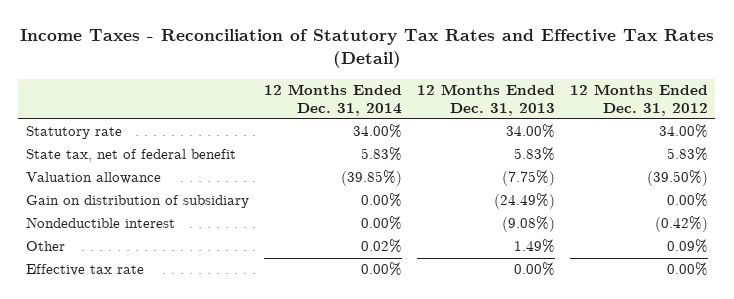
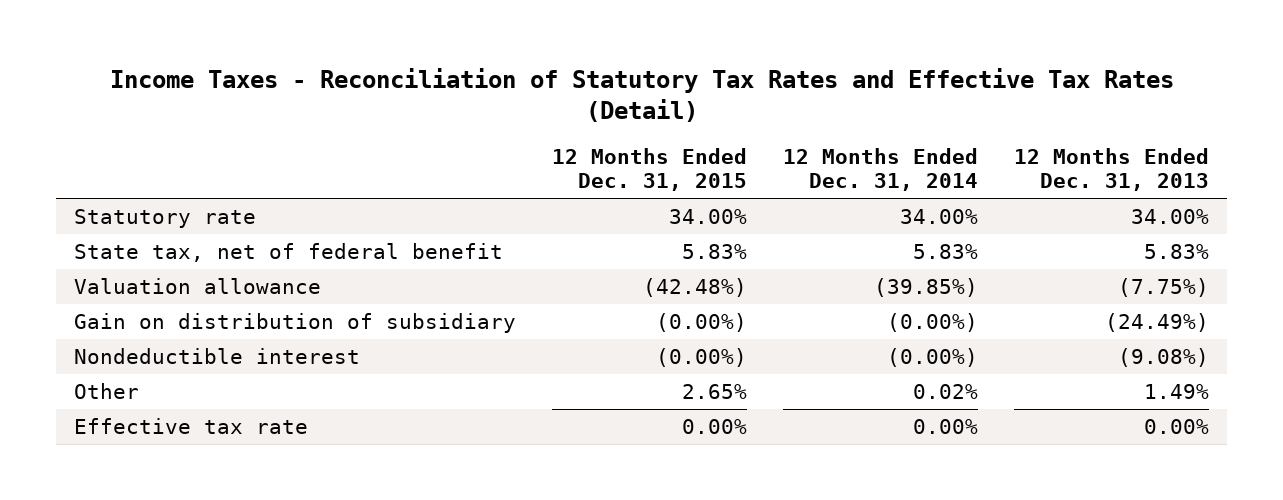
[569,84,708,116] 12 Months Ended Dec. 31, 2012 -> none
none -> [552,148,748,192] 12 Months Ended Dec. 31, 2015
[360,193,402,208] 0.00% -> [887,312,979,332] (0.00%)
[360,216,402,231] 0.00% -> [887,347,979,367] (0.00%)

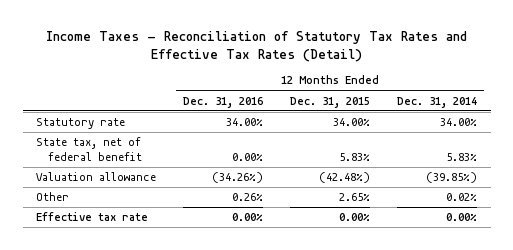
[1014,148,1210,192] 12 Months Ended Dec. 31, 2013 -> none
none -> [183,96,264,108] Dec. 31, 2016
[74,312,517,333] Gain on distribution of subsidiary -> none
[74,347,361,364] Nondeductible interest -> none

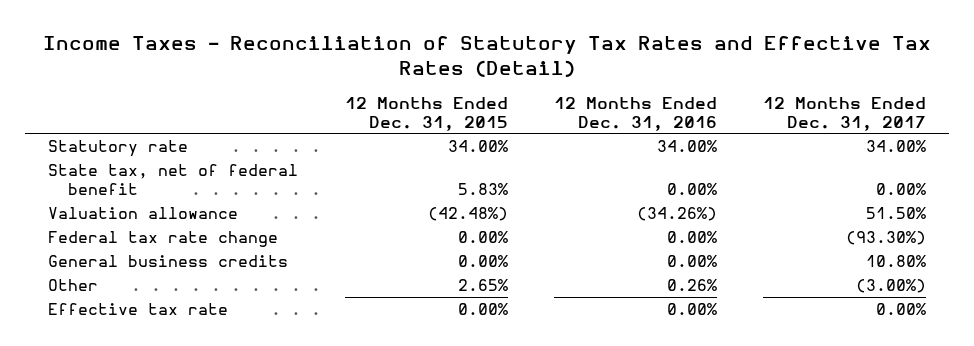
[397,96,478,108] Dec. 31, 2014 -> none
none -> [762,96,926,131] 12 Months Ended Dec. 31, 2017
none -> [48,230,279,247] Federal tax rate change
none -> [48,254,289,267] General business credits

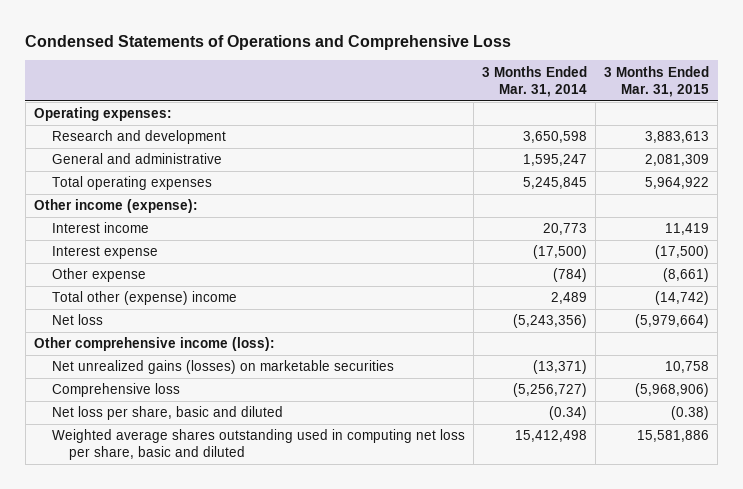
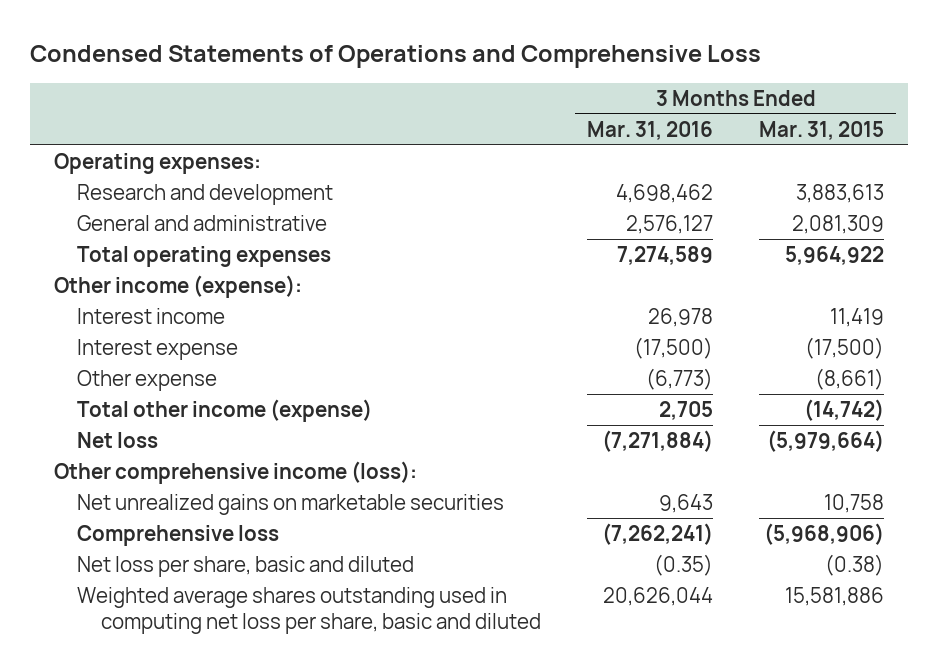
[481,65,587,97] 3 Months Ended Mar. 31, 2014 -> none
none -> [586,120,713,140] Mar. 31, 2016
[51,291,237,306] Total other (expense) income -> [77,398,373,422] Total other income (expense)
[51,360,394,375] Net unrealized gains (losses) on marketable securities -> [77,493,505,515] Net unrealized gains on marketable securities

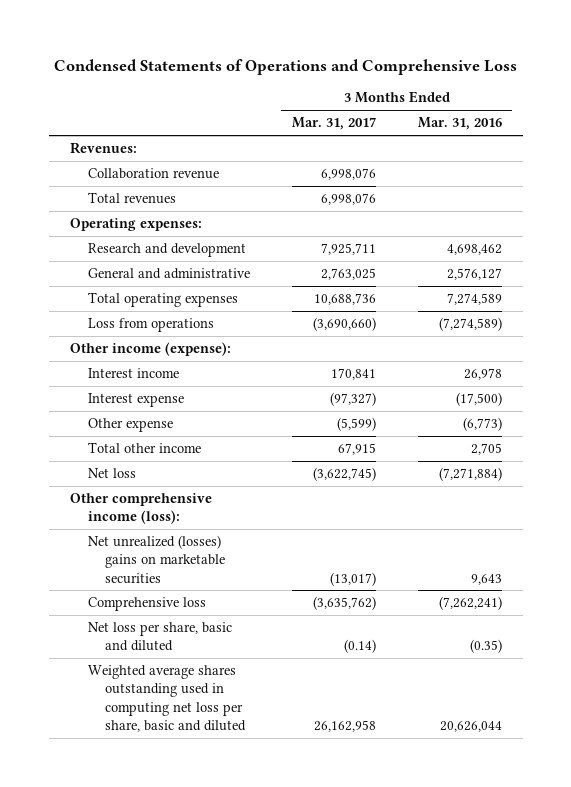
[759,120,885,140] Mar. 31, 2015 -> none
none -> [291,117,376,131] Mar. 31, 2017
none -> [69,142,137,155] Revenues:
none -> [87,168,219,180] Collaboration revenue
none -> [87,192,176,205] Total revenues
none -> [87,318,214,333] Loss from operations
[77,398,373,422] Total other income (expense) -> [87,442,201,454] Total other income
[77,493,505,515] Net unrealized gains on marketable securities -> [87,535,226,584] Net unrealized (losses) gains on marketable securities

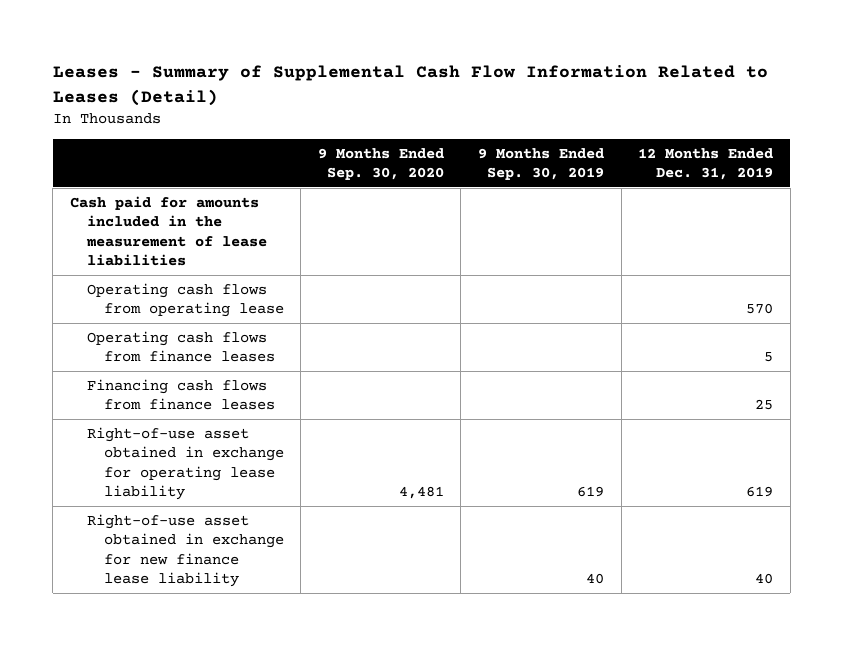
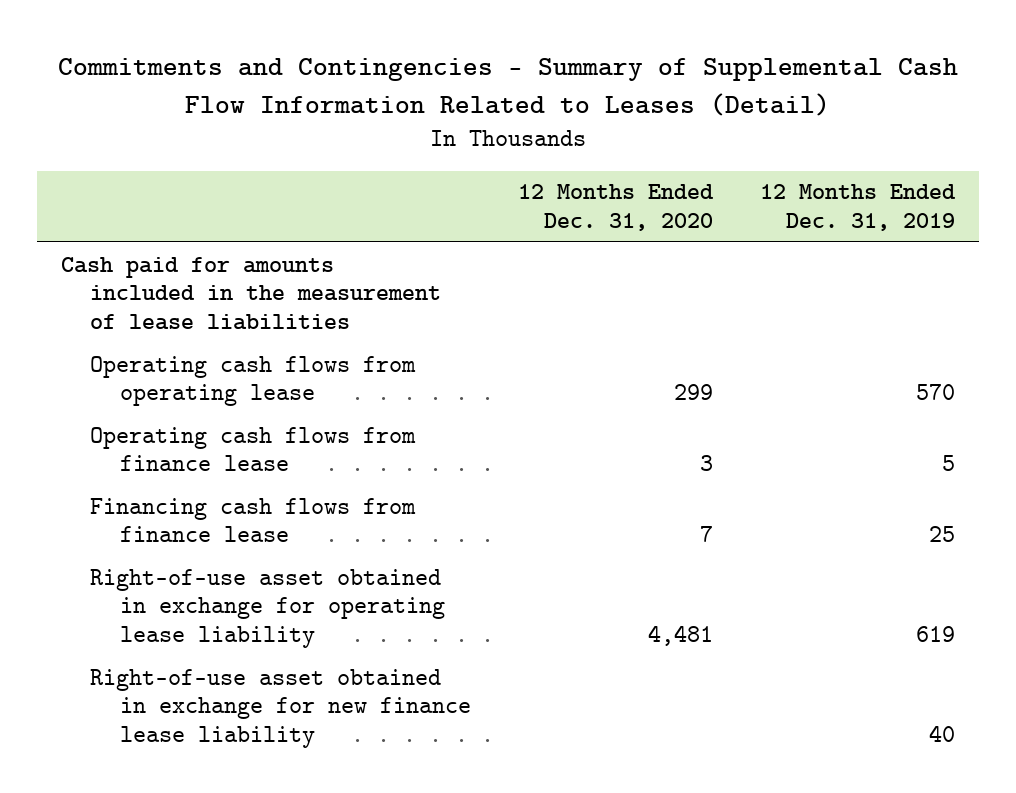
[52,65,768,106] Leases - Summary of Supplemental Cash Flow Information Related to Leases (Detail) -> [57,58,958,117] Commitments and Contingencies - Summary of Supplemental Cash Flow Information Related to Leases (Detail)
[317,147,444,180] 9 Months Ended Sep. 30, 2020 -> none
[478,147,605,180] 9 Months Ended Sep. 30, 2019 -> none
none -> [517,184,714,231] 12 Months Ended Dec. 31, 2020
[86,330,275,363] Operating cash flows from finance leases -> [90,426,417,472] Operating cash flows from finance lease
[86,378,275,411] Financing cash flows from finance leases -> [90,497,417,543] Financing cash flows from finance lease

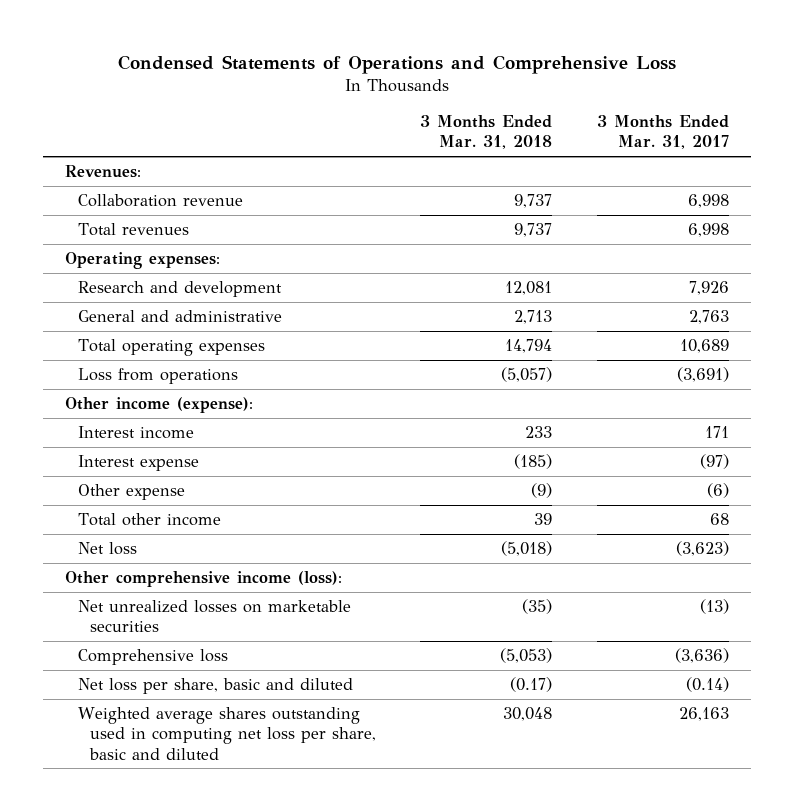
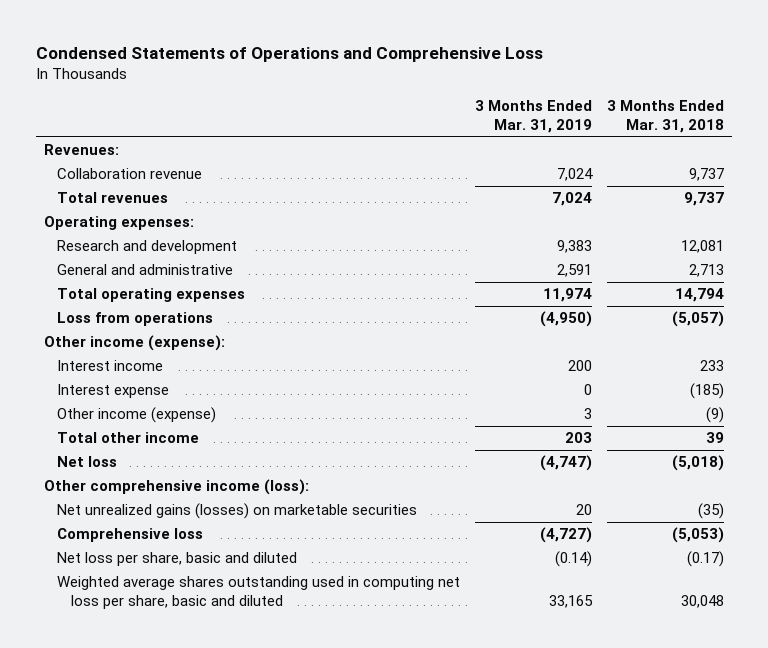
[597,115,730,150] 3 Months Ended Mar. 31, 2017 -> none
none -> [475,100,593,134] 3 Months Ended Mar. 31, 2019
[77,484,185,501] Other expense -> [57,407,217,424] Other income (expense)
[77,600,351,633] Net unrealized losses on marketable securities -> [57,503,418,520] Net unrealized gains (losses) on marketable securities

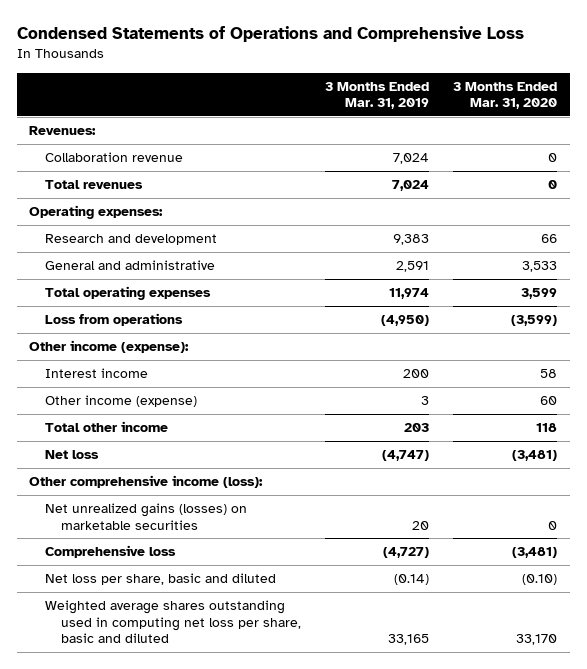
[607,100,725,134] 3 Months Ended Mar. 31, 2018 -> none
none -> [453,81,558,110] 3 Months Ended Mar. 31, 2020
[57,384,170,399] Interest expense -> none

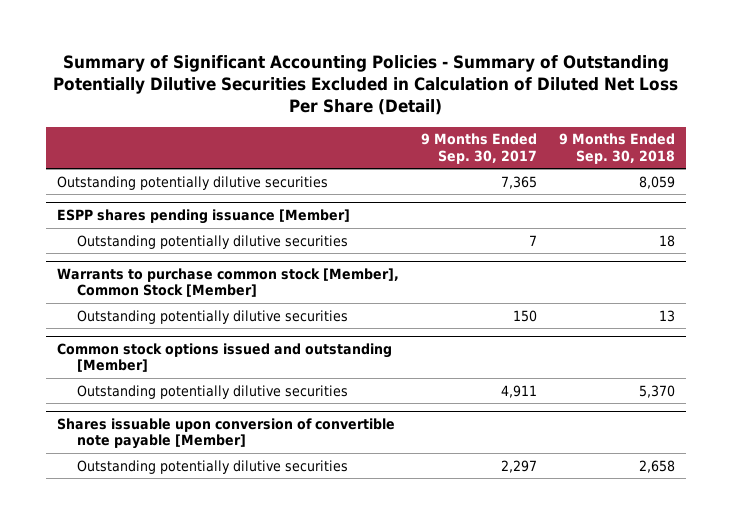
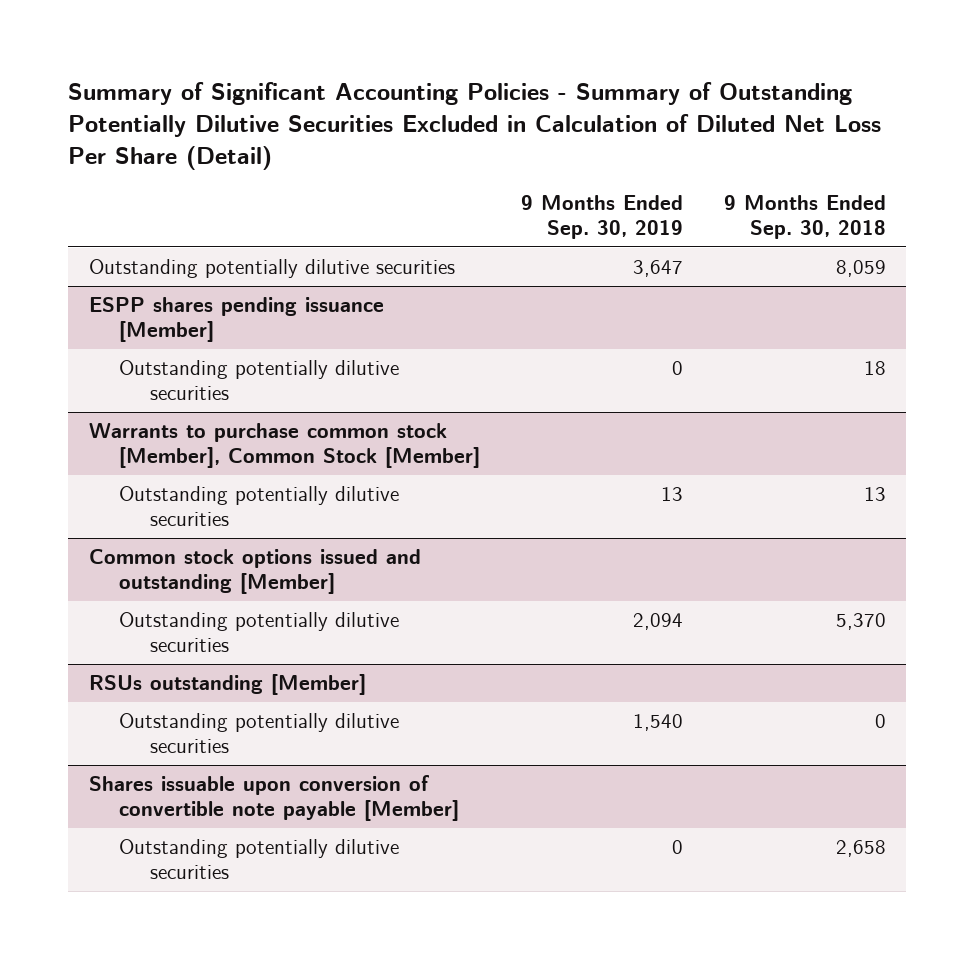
[421,133,538,164] 9 Months Ended Sep. 30, 2017 -> none
none -> [520,195,683,240] 9 Months Ended Sep. 30, 2019
none -> [88,674,366,696] RSUs outstanding [Member]
none -> [119,713,400,753] Outstanding potentially dilutive securities

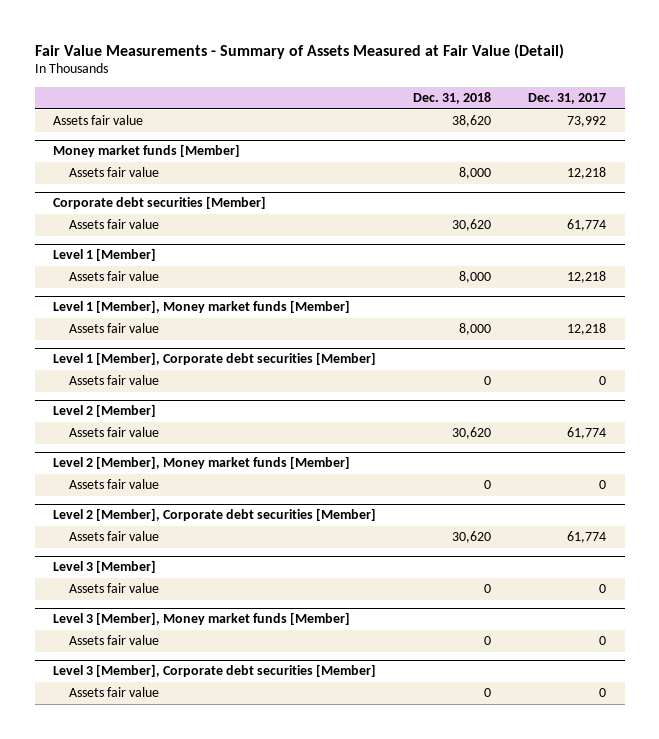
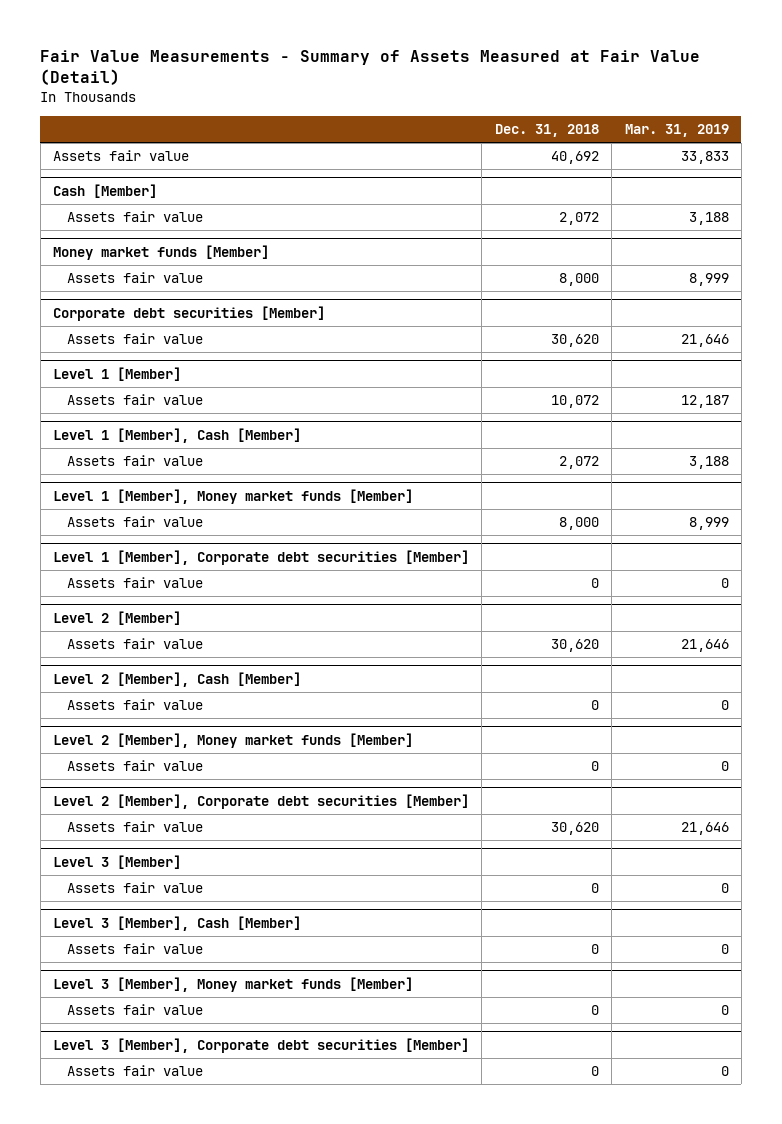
[528,93,607,105] Dec. 31, 2017 -> none
none -> [624,124,729,138] Mar. 31, 2019
[452,115,492,128] 38,620 -> [550,151,599,165] 40,692
none -> [53,184,158,199] Cash [Member]
none -> [67,211,204,223] Assets fair value
[459,271,492,284] 8,000 -> [550,395,599,409] 10,072
none -> [53,428,302,444] Level 1 [Member], Cash [Member]
none -> [67,455,204,467] Assets fair value
none -> [53,672,302,688] Level 2 [Member], Cash [Member]
none -> [67,699,204,711] Assets fair value
none -> [53,916,302,932] Level 3 [Member], Cash [Member]
none -> [67,943,204,955] Assets fair value

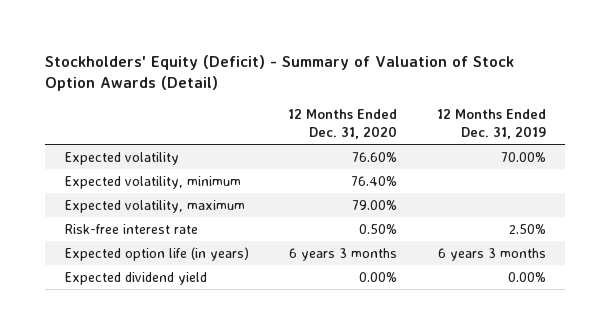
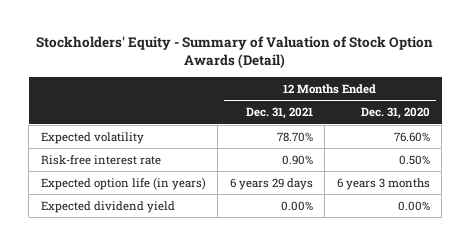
[44,54,514,92] Stockholders' Equity (Deficit) - Summary of Valuation of Stock Option Awards (Detail) -> [36,36,434,69] Stockholders' Equity - Summary of Valuation of Stock Option Awards (Detail)
[436,109,546,139] 12 Months Ended Dec. 31, 2019 -> none
none -> [245,107,313,120] Dec. 31, 2021
[64,176,241,190] Expected volatility, minimum -> none
[64,200,245,214] Expected volatility, maximum -> none

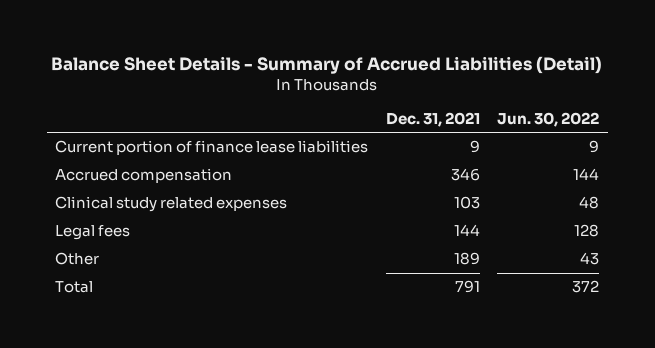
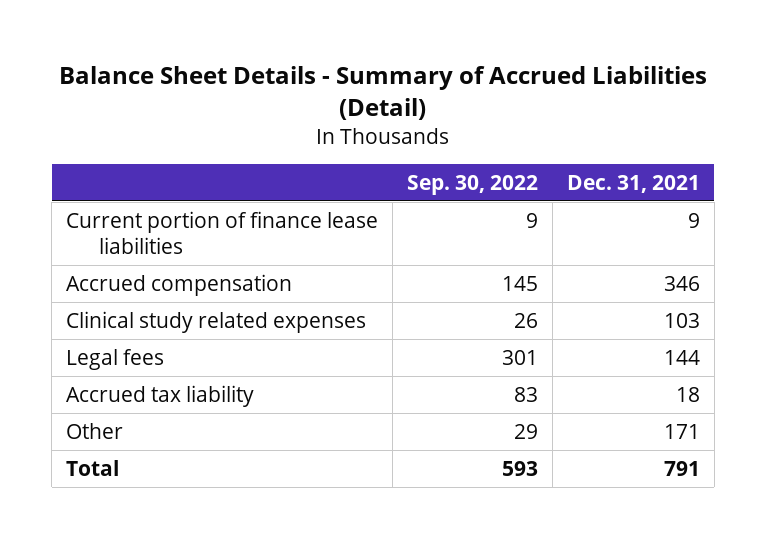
[497,111,600,127] Jun. 30, 2022 -> none
none -> [407,174,539,195] Sep. 30, 2022
none -> [66,384,255,407] Accrued tax liability
[453,252,480,266] 189 -> [663,423,700,439] 171

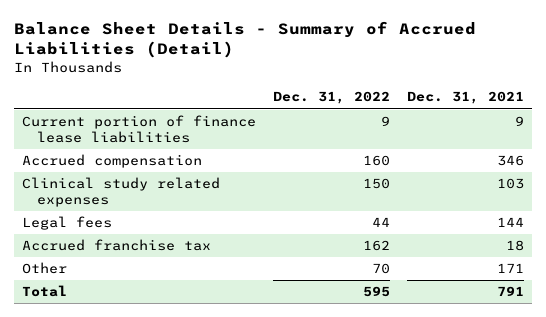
[407,174,539,195] Sep. 30, 2022 -> none
none -> [273,91,391,105] Dec. 31, 2022
[66,384,255,407] Accrued tax liability -> [22,239,212,252] Accrued franchise tax

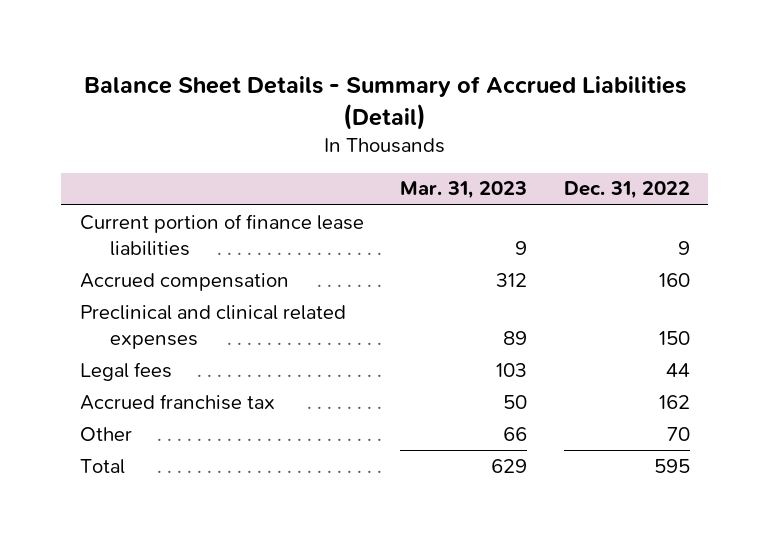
[406,91,524,105] Dec. 31, 2021 -> none
none -> [400,181,528,200] Mar. 31, 2023
[22,177,221,207] Clinical study related expenses -> [79,304,346,349] Preclinical and clinical related expenses

